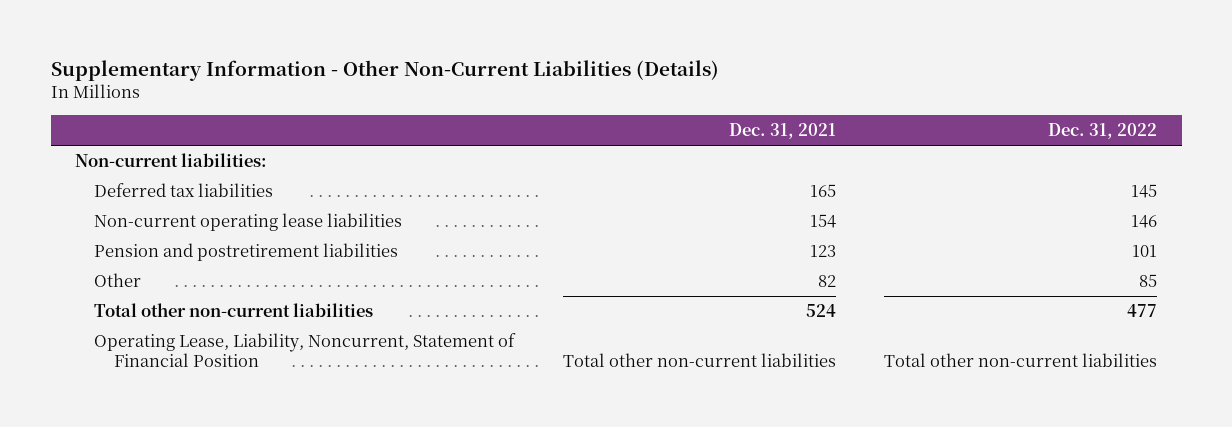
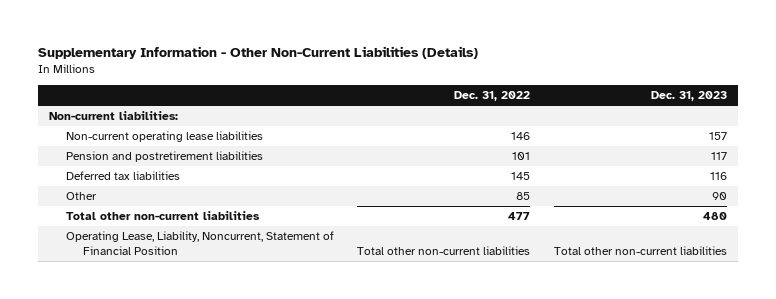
[728,122,836,139] Dec. 31, 2021 -> none
none -> [650,91,727,102] Dec. 31, 2023
[94,183,274,198] Deferred tax liabilities -> [66,171,181,181] Deferred tax liabilities

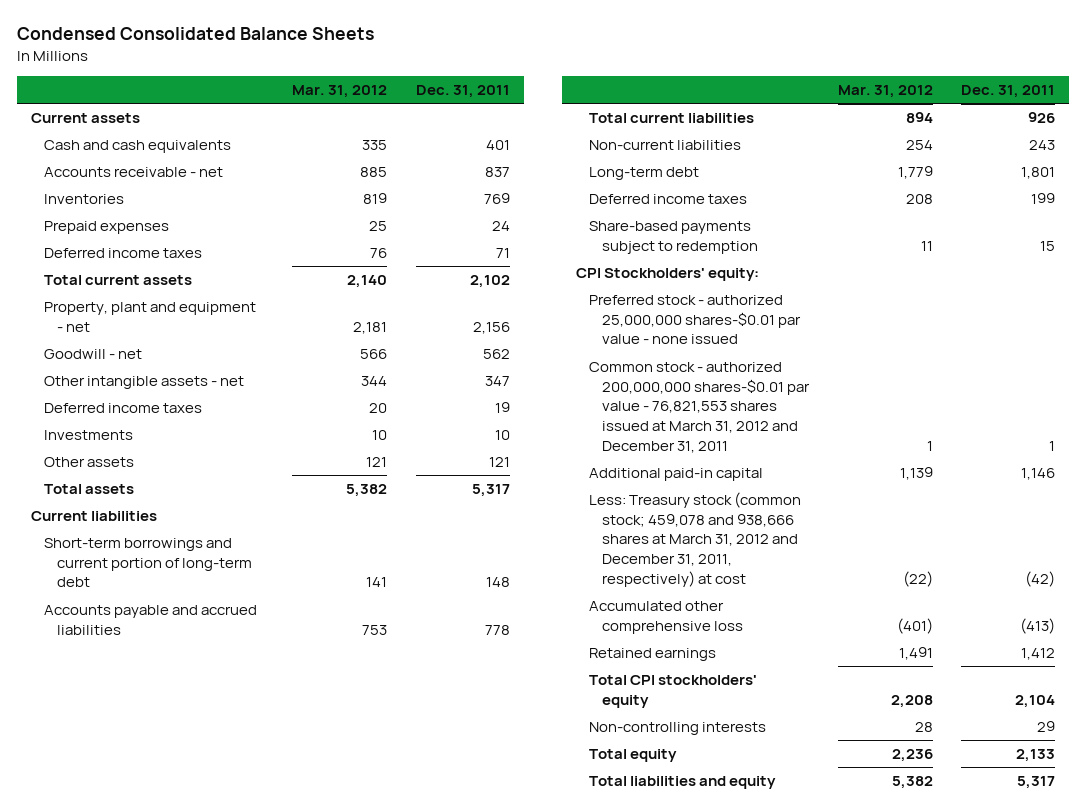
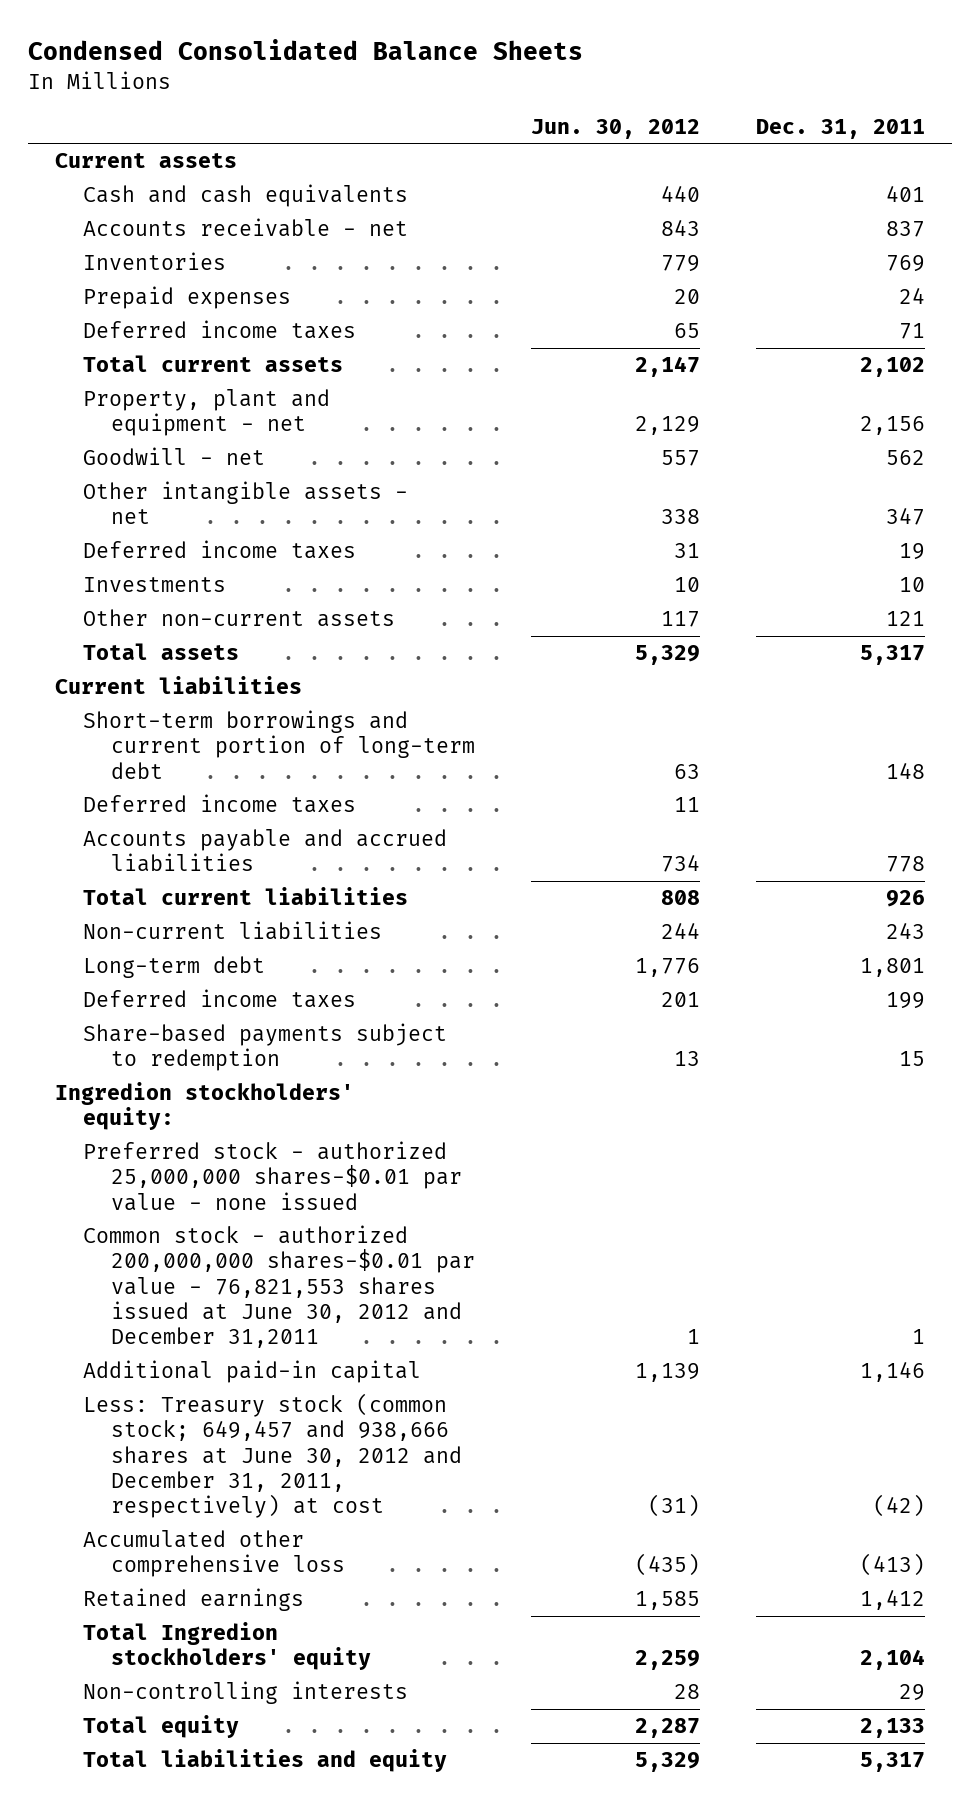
[292,85,388,99] Mar. 31, 2012 -> none
none -> [530,118,700,139] Jun. 30, 2012
[43,457,134,468] Other assets -> [83,609,396,628] Other non-current assets
none -> [83,794,357,814] Deferred income taxes
[576,268,760,282] CPI Stockholders' equity: -> [55,1082,355,1131] Ingredion stockholders' equity:
[589,362,811,453] Common stock - authorized 200,000,000 shares-$0.01 par value - 76,821,553 shares issued at March 31, 2012 and December 31, 2011 -> [83,1225,476,1349] Common stock - authorized 200,000,000 shares-$0.01 par value - 76,821,553 shares issued at June 30, 2012 and December 31,2011
[589,492,802,587] Less: Treasury stock (common stock; 459,078 and 938,666 shares at March 31, 2012 and December 31, 2011, respectively) at cost -> [83,1393,463,1519] Less: Treasury stock (common stock; 649,457 and 938,666 shares at June 30, 2012 and December 31, 2011, respectively) at cost
[589,675,758,708] Total CPI stockholders' equity -> [83,1622,372,1671] Total Ingredion stockholders' equity

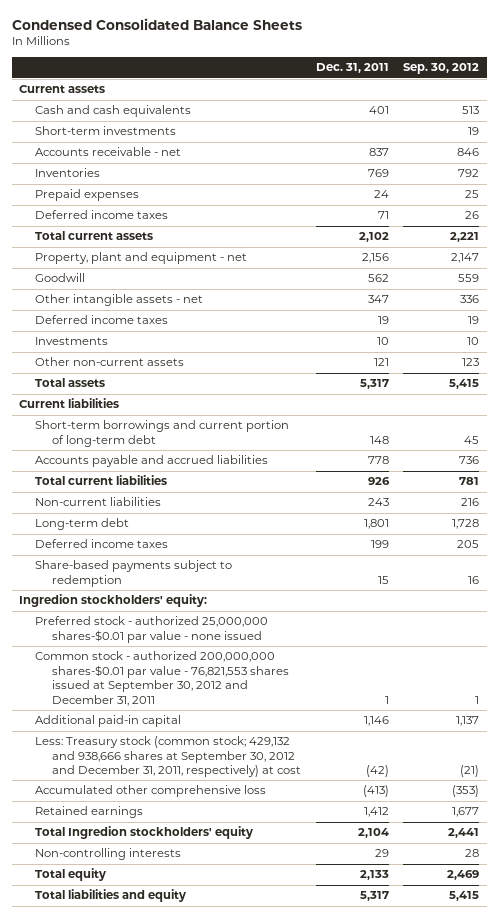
[530,118,700,139] Jun. 30, 2012 -> none
none -> [403,63,480,75] Sep. 30, 2012
none -> [35,126,177,136] Short-term investments
[83,447,266,466] Goodwill - net -> [35,273,86,283] Goodwill
[83,794,357,814] Deferred income taxes -> none
[83,1225,476,1349] Common stock - authorized 200,000,000 shares-$0.01 par value - 76,821,553 shares issued at June 30, 2012 and December 31,2011 -> [35,651,289,706] Common stock - authorized 200,000,000 shares-$0.01 par value - 76,821,553 shares issued at September 30, 2012 and December 31, 2011
[83,1393,463,1519] Less: Treasury stock (common stock; 649,457 and 938,666 shares at June 30, 2012 and December 31, 2011, respectively) at cost -> [35,736,301,778] Less: Treasury stock (common stock; 429,132 and 938,666 shares at September 30, 2012 and December 31, 2011, respectively) at cost

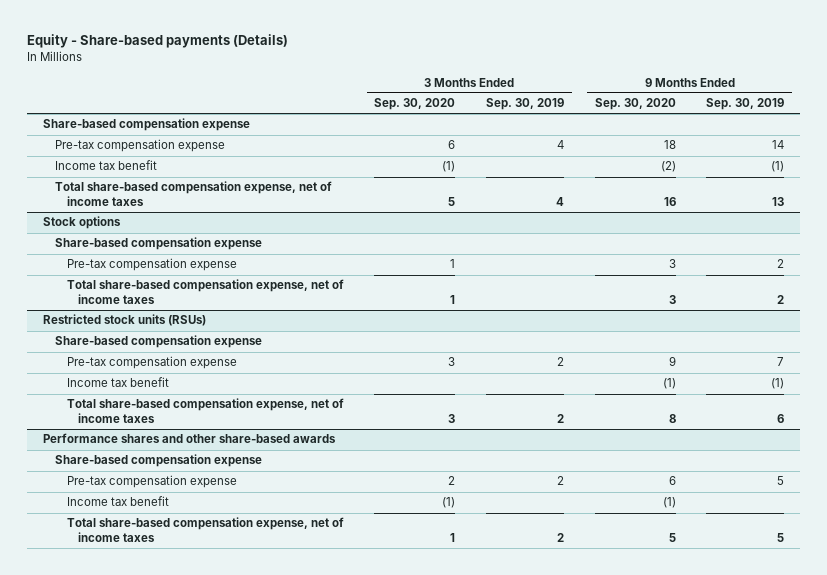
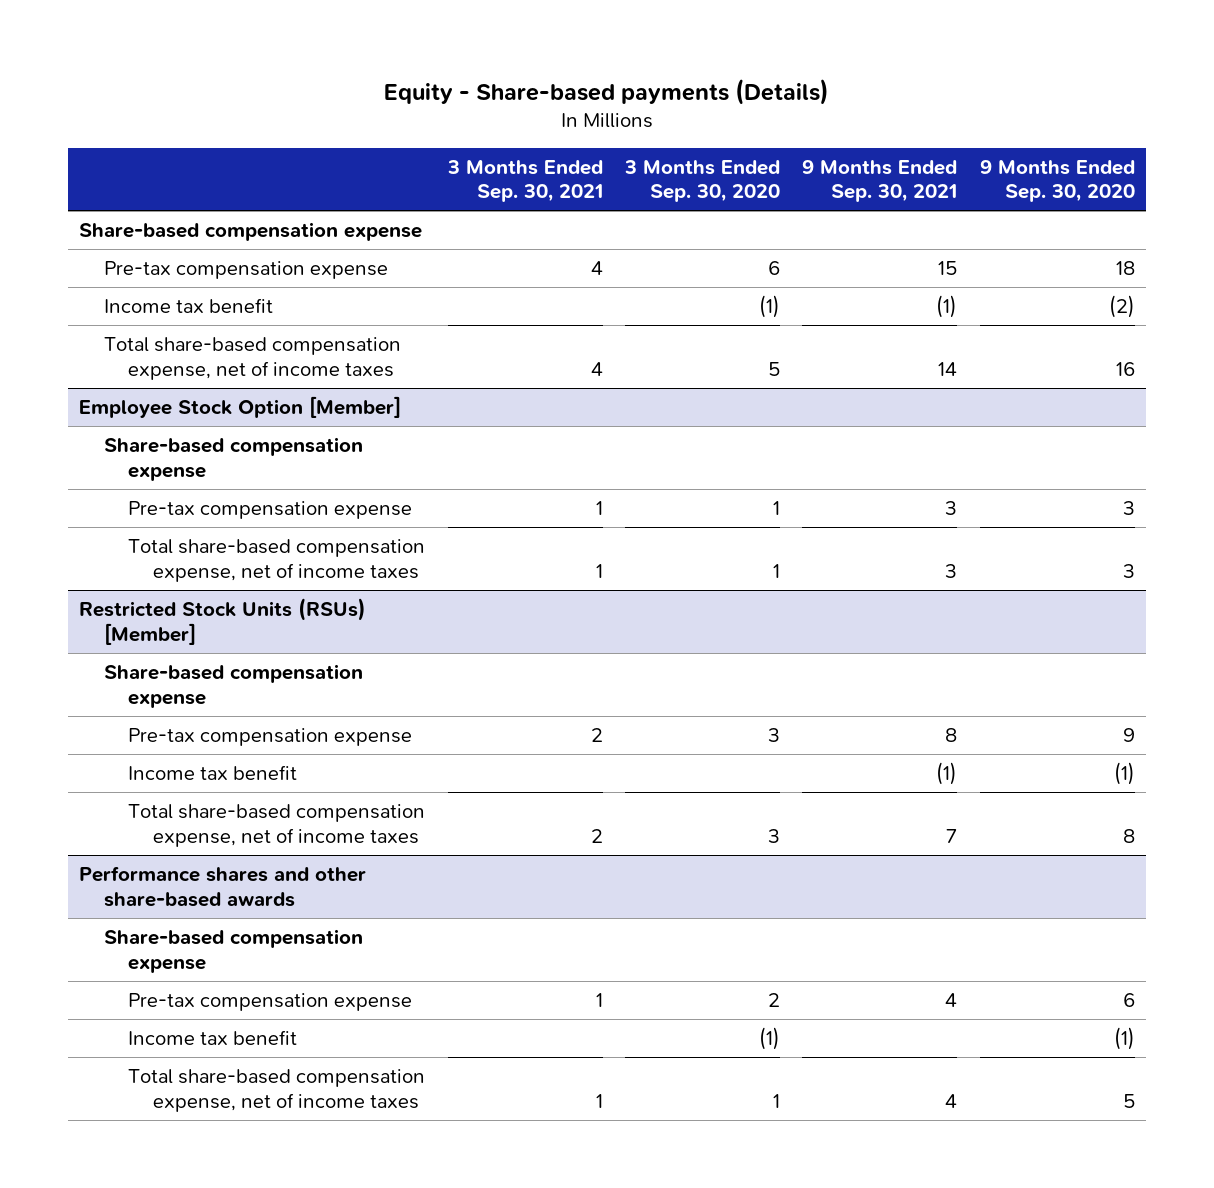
[485,98,564,111] Sep. 30, 2019 -> none
[706,98,785,111] Sep. 30, 2019 -> none
none -> [446,159,603,203] 3 Months Ended Sep. 30, 2021
none -> [802,159,958,203] 9 Months Ended Sep. 30, 2021
[42,216,121,230] Stock options -> [78,395,401,418] Employee Stock Option [Member]
[42,314,206,327] Restricted stock units (RSUs) -> [78,597,366,645] Restricted Stock Units (RSUs) [Member]

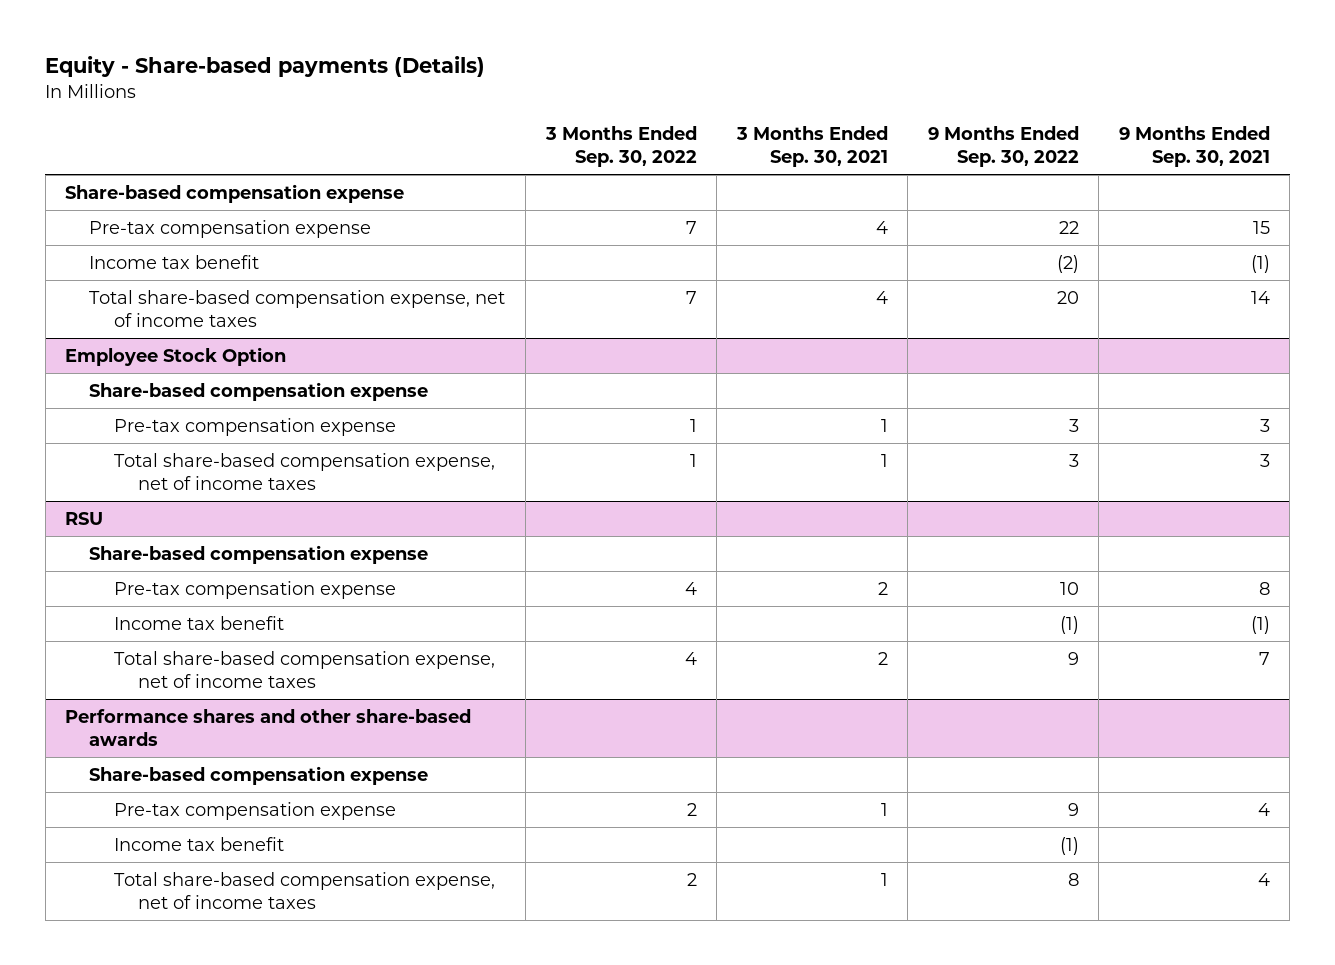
[623,159,780,203] 3 Months Ended Sep. 30, 2020 -> none
[979,159,1135,203] 9 Months Ended Sep. 30, 2020 -> none
none -> [544,125,697,167] 3 Months Ended Sep. 30, 2022
none -> [927,125,1079,167] 9 Months Ended Sep. 30, 2022
[78,395,401,418] Employee Stock Option [Member] -> [65,346,287,366] Employee Stock Option
[78,597,366,645] Restricted Stock Units (RSUs) [Member] -> [65,511,104,525] RSU

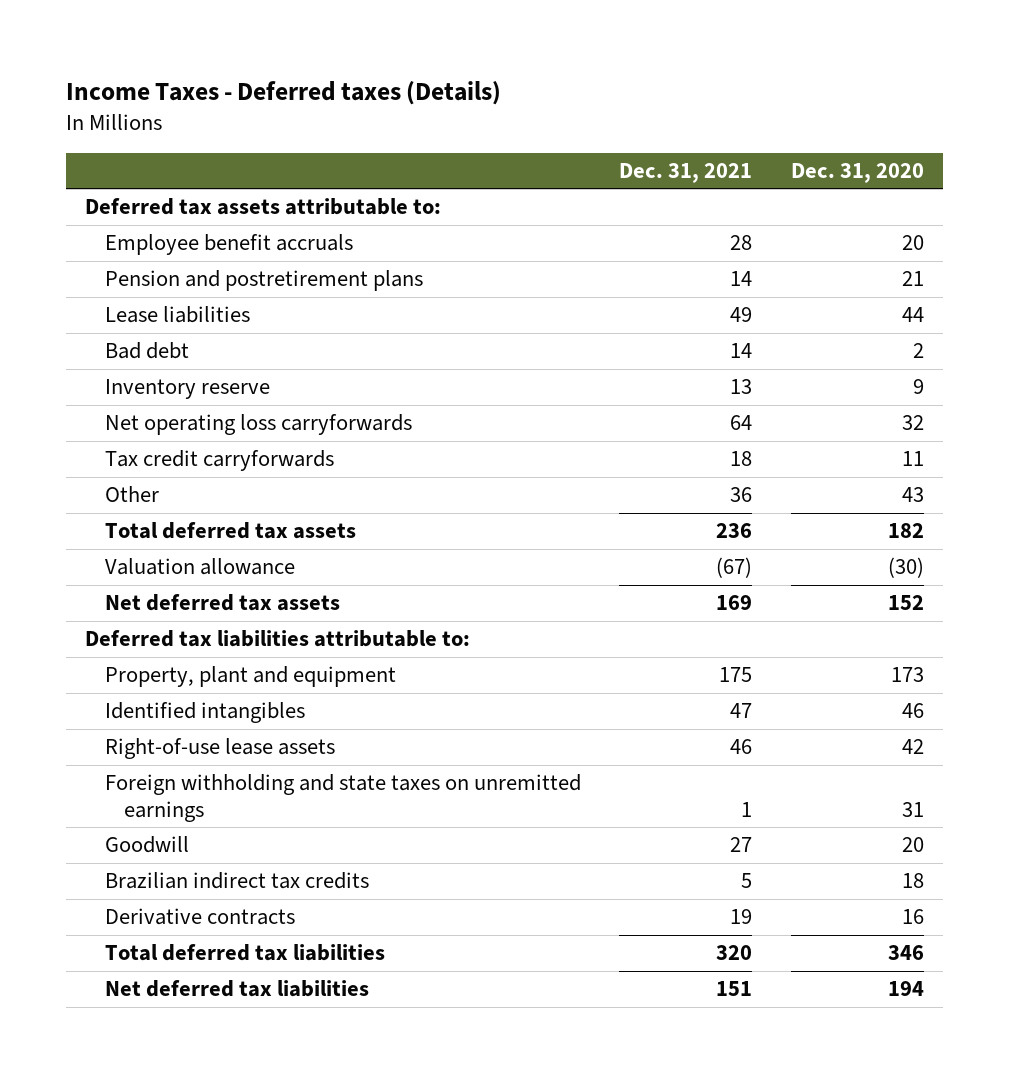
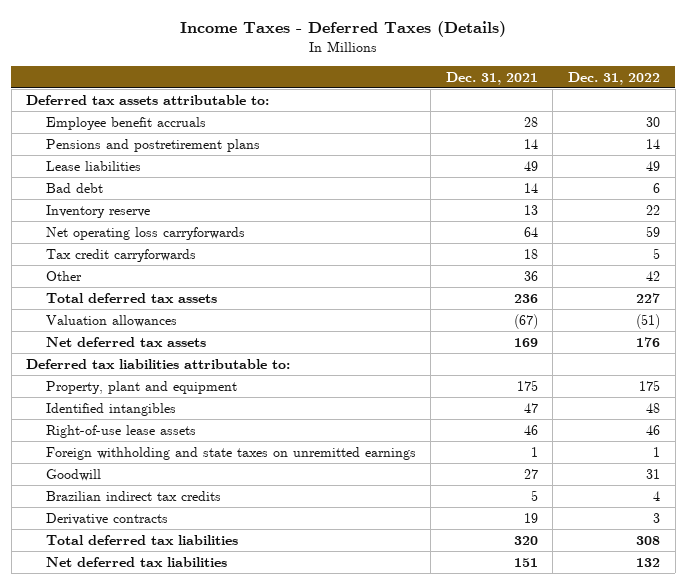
[65,81,501,106] Income Taxes - Deferred taxes (Details) -> [180,21,507,38] Income Taxes - Deferred Taxes (Details)
[790,162,924,183] Dec. 31, 2020 -> none
none -> [567,71,660,85] Dec. 31, 2022
[104,270,423,292] Pension and postretirement plans -> [45,138,260,152] Pensions and postretirement plans
[104,558,295,576] Valuation allowance -> [45,314,177,327] Valuation allowances

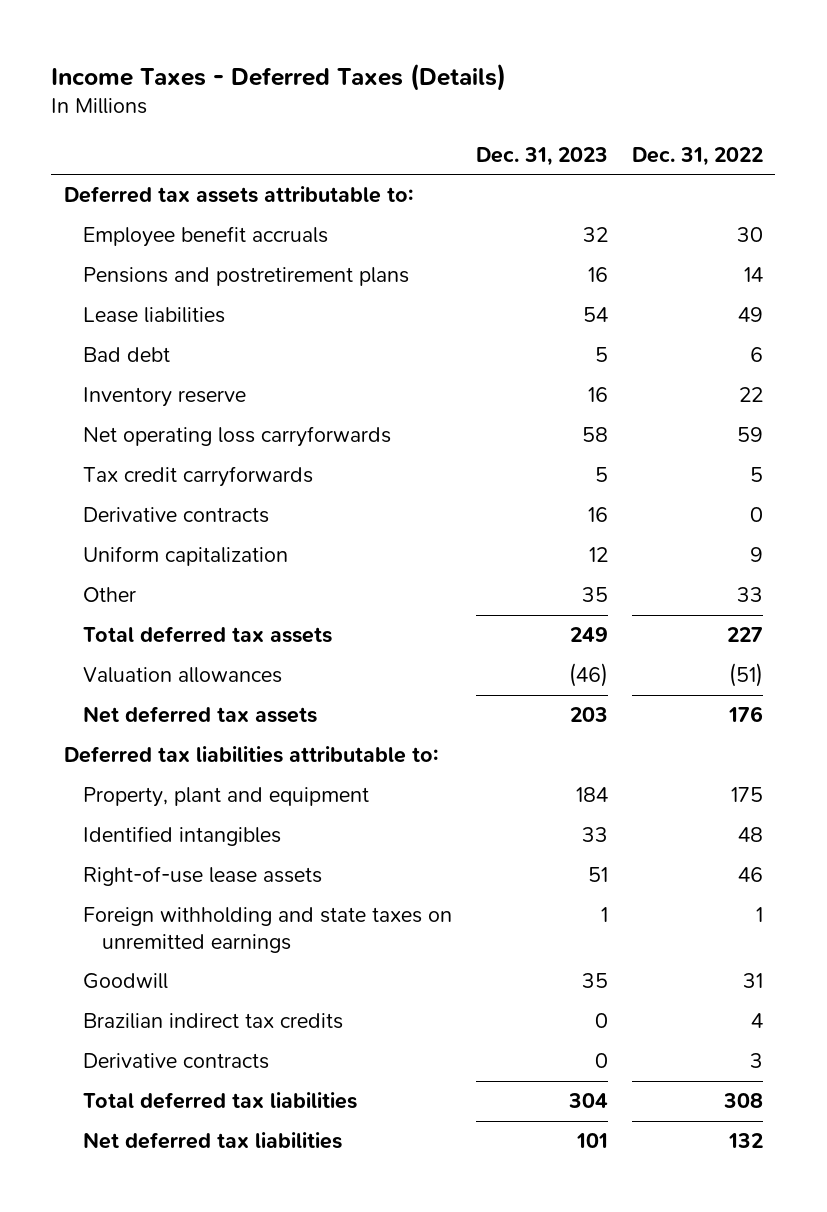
[445,71,538,85] Dec. 31, 2021 -> none
none -> [475,146,608,166] Dec. 31, 2023
none -> [82,507,269,524] Derivative contracts
none -> [82,546,288,567] Uniform capitalization
[645,270,660,281] 42 -> [737,587,764,603] 33

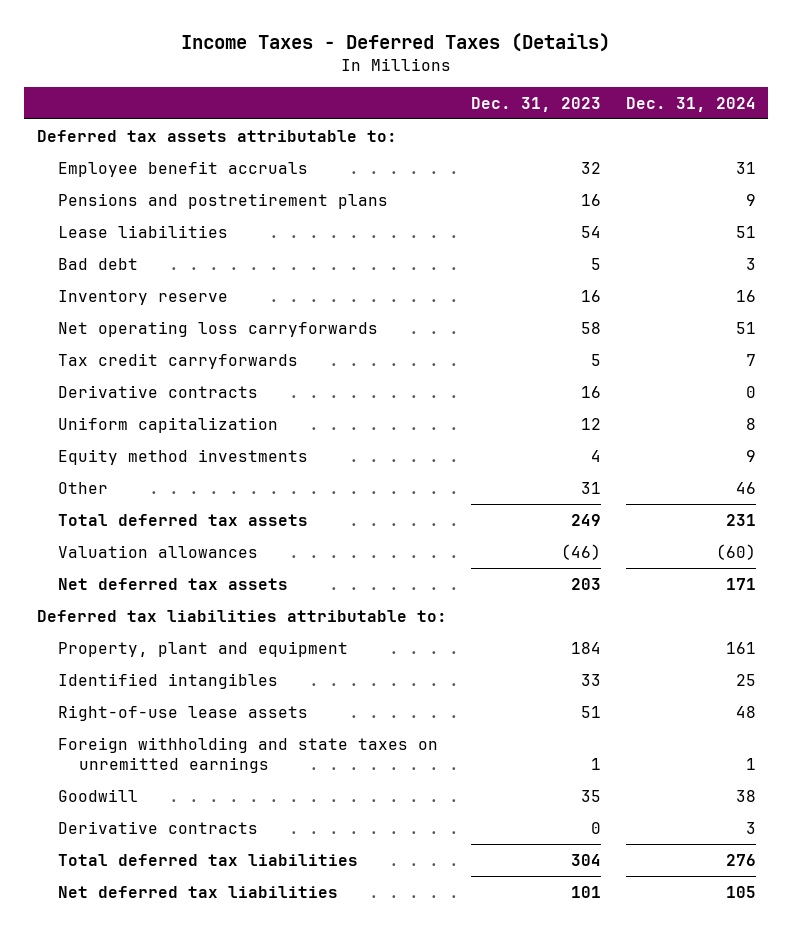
[632,146,764,166] Dec. 31, 2022 -> none
none -> [625,96,756,112] Dec. 31, 2024
none -> [57,448,308,465] Equity method investments
[581,587,608,603] 35 -> [581,481,602,494] 31
[82,1013,343,1030] Brazilian indirect tax credits -> none

